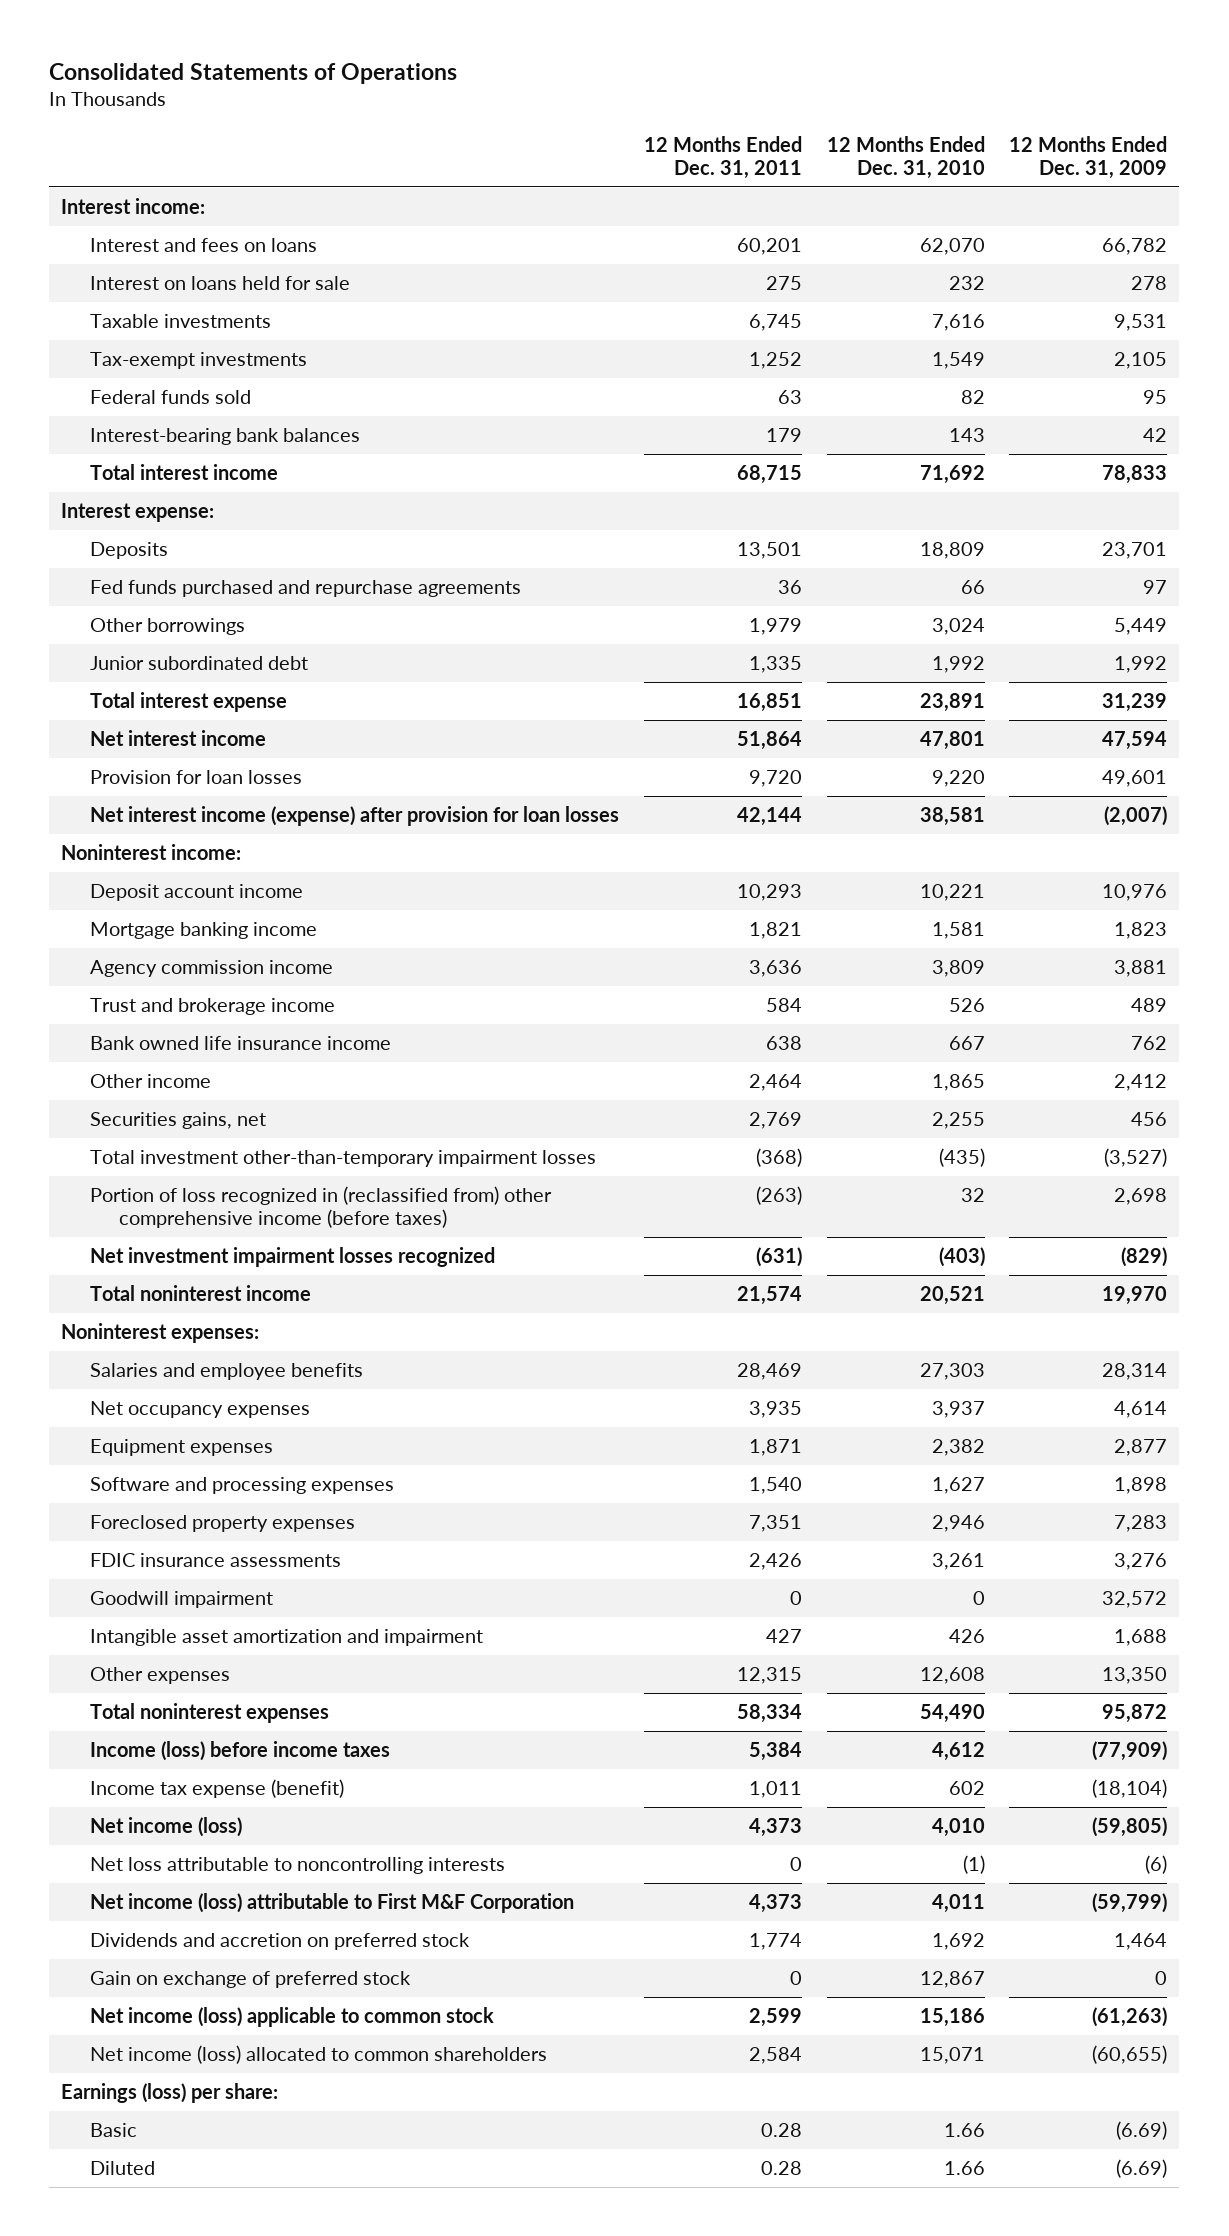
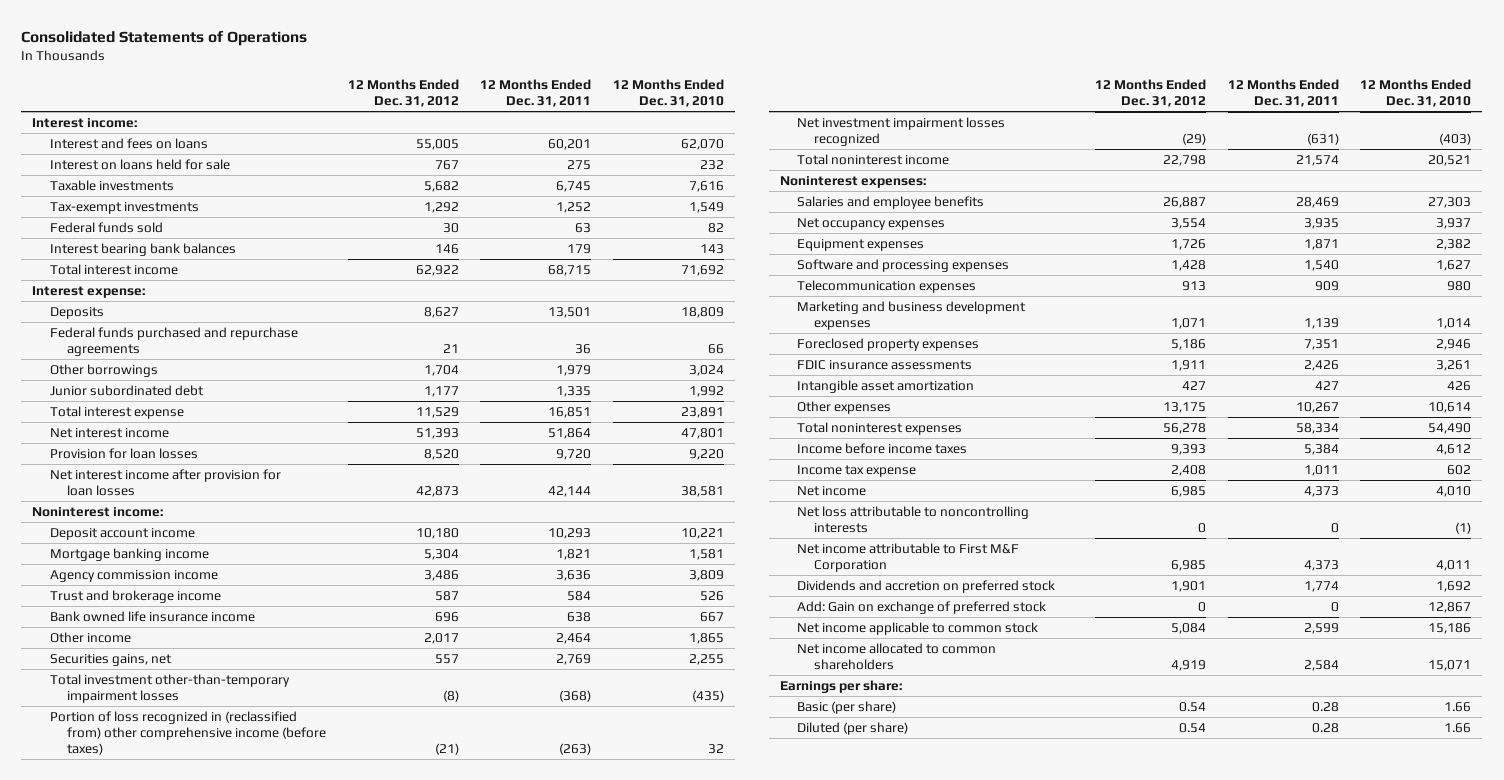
[1009,136,1168,179] 12 Months Ended Dec. 31, 2009 -> none
none -> [347,79,459,108] 12 Months Ended Dec. 31, 2012
[90,428,361,446] Interest-bearing bank balances -> [49,243,236,257] Interest bearing bank balances
[90,580,522,598] Fed funds purchased and repurchase agreements -> [49,327,298,357] Federal funds purchased and repurchase agreements
[90,806,620,827] Net interest income (expense) after provision for loan losses -> [49,469,281,497] Net interest income after provision for loan losses
none -> [796,280,976,294] Telecommunication expenses
none -> [796,301,1026,331] Marketing and business development expenses
[90,1591,274,1609] Goodwill impairment -> none
[90,1629,484,1647] Intangible asset amortization and impairment -> [796,380,974,394] Intangible asset amortization
[736,1667,802,1685] 12,315 -> [1295,402,1339,414] 10,267
[919,1667,985,1685] 12,608 -> [1428,402,1472,414] 10,614
[90,1741,391,1762] Income (loss) before income taxes -> [796,443,967,455] Income before income taxes
[90,1779,345,1799] Income tax expense (benefit) -> [796,465,916,478] Income tax expense
[90,1817,243,1838] Net income (loss) -> [796,486,866,497] Net income
[90,1893,575,1914] Net income (loss) attributable to First M&F Corporation -> [796,543,1019,573] Net income attributable to First M&F Corporation
[90,1971,412,1989] Gain on exchange of preferred stock -> [796,601,1046,615] Add: Gain on exchange of preferred stock
[90,2007,495,2028] Net income (loss) applicable to common stock -> [796,622,1038,636] Net income applicable to common stock
[90,2045,548,2065] Net income (loss) allocated to common shareholders -> [796,643,996,671] Net income allocated to common shareholders
[61,2083,279,2104] Earnings (loss) per share: -> [779,680,902,694] Earnings per share:
[90,2123,138,2138] Basic -> [796,701,896,715] Basic (per share)
[90,2161,156,2176] Diluted -> [796,722,908,736] Diluted (per share)

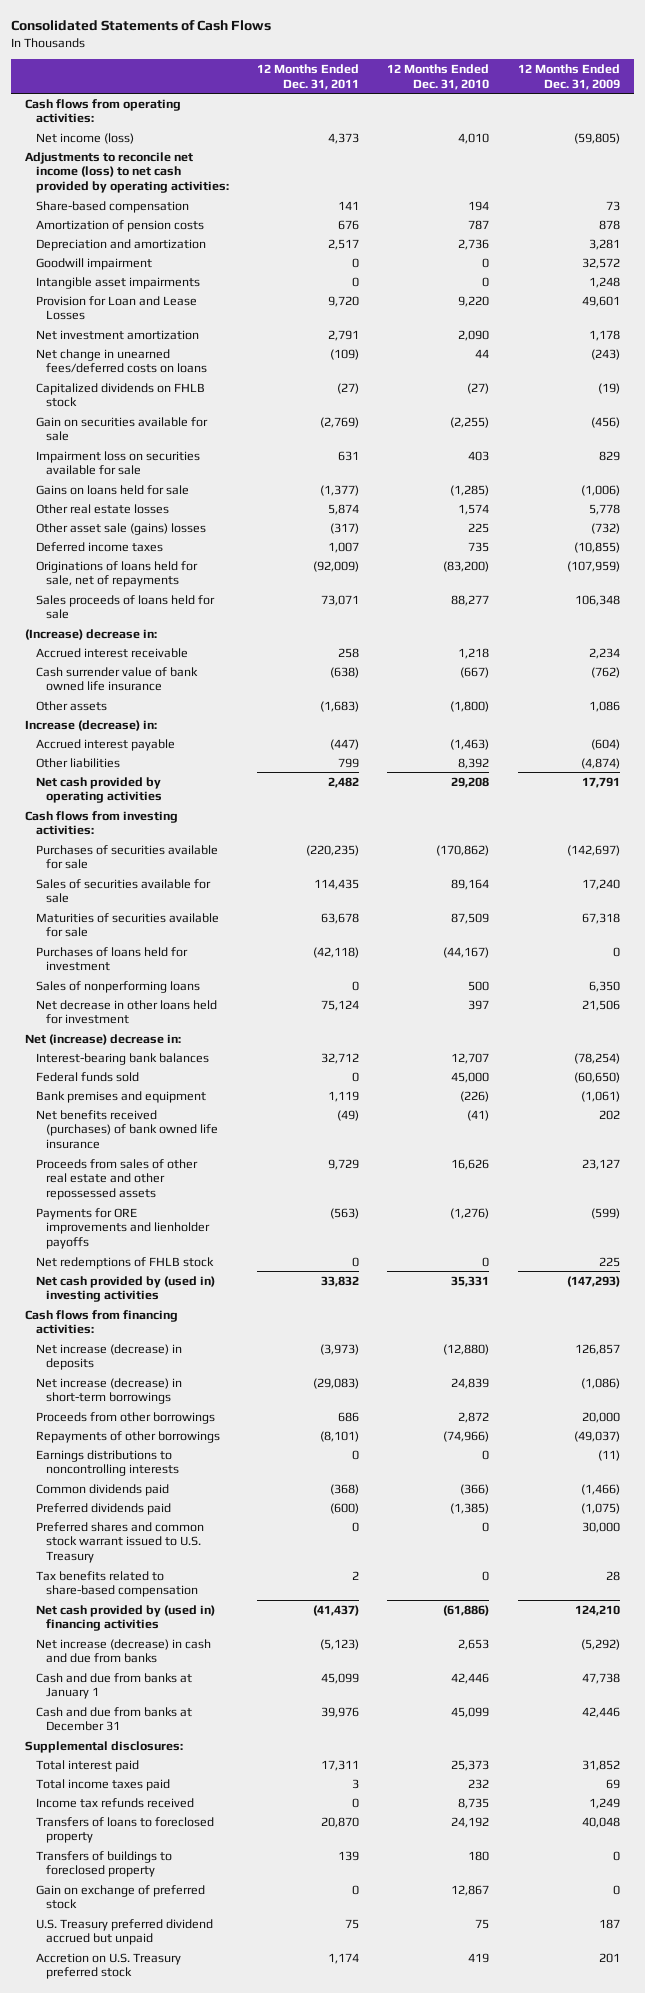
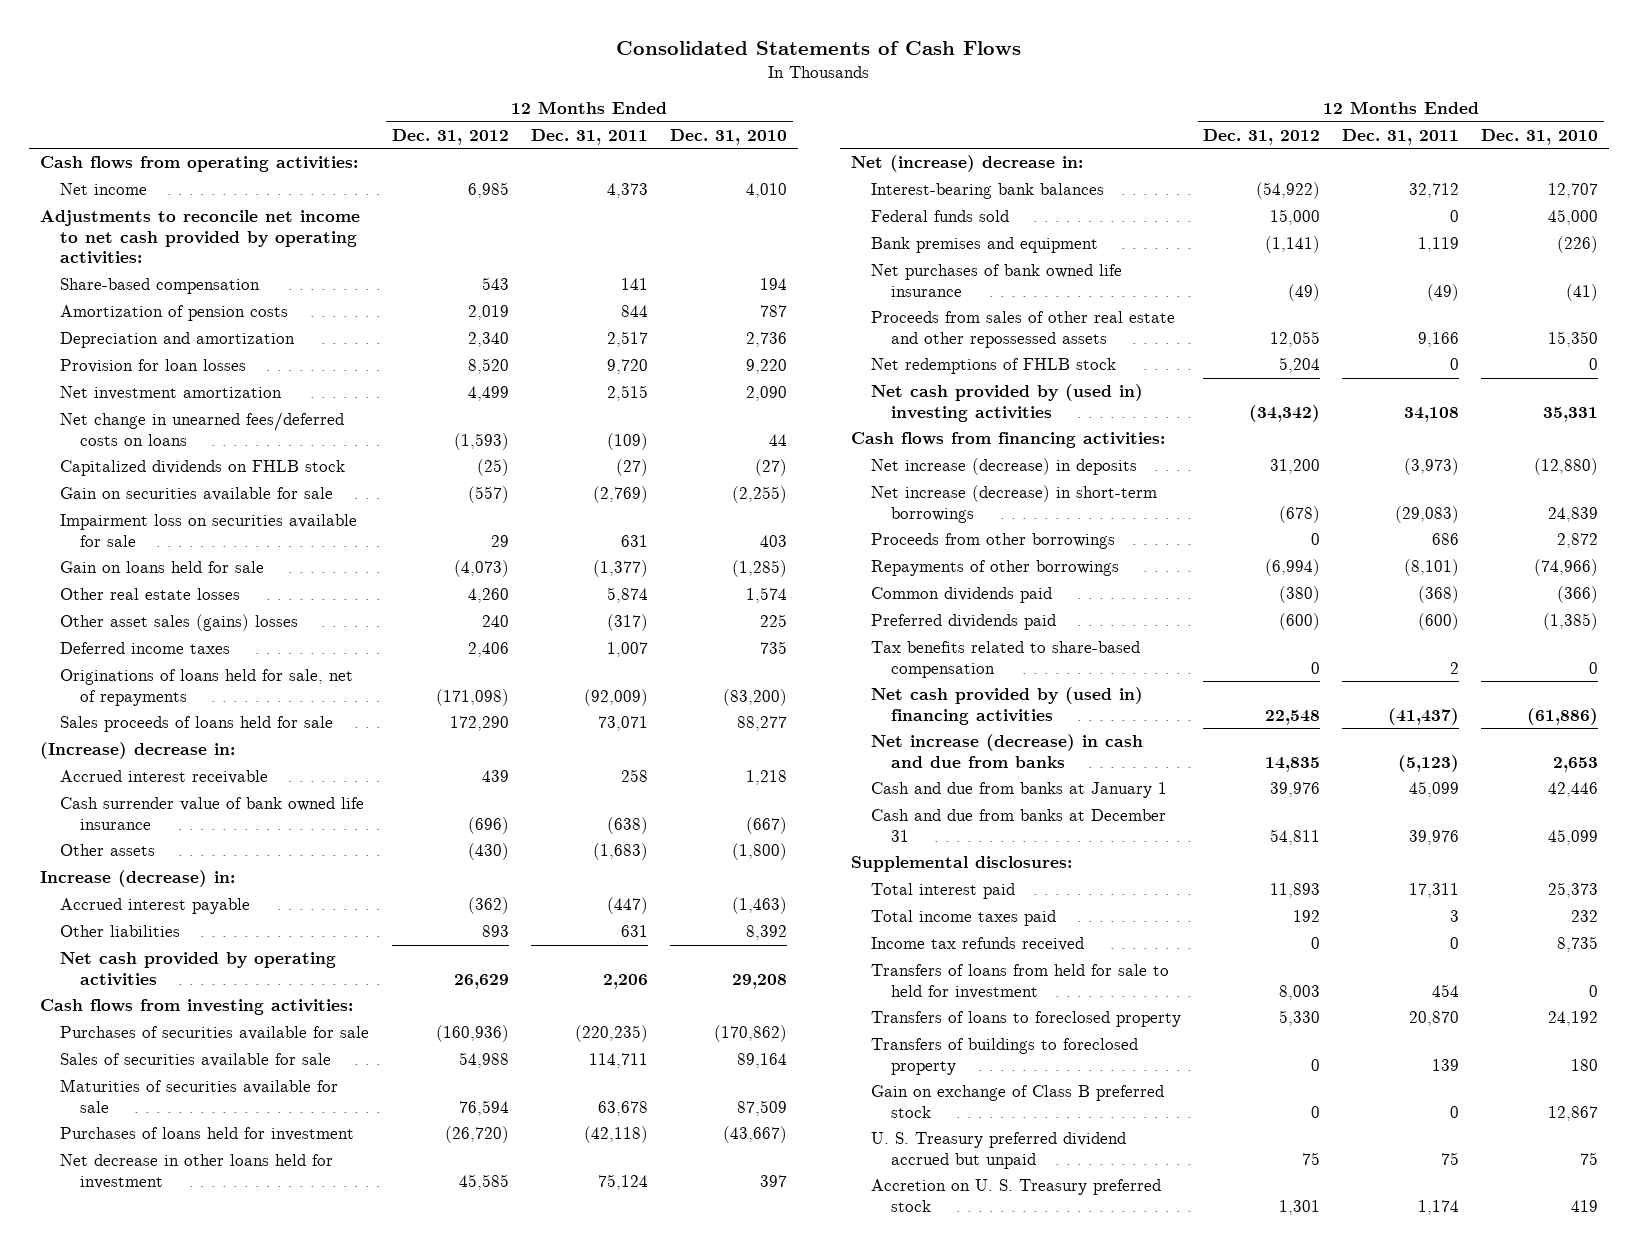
[517,63,620,90] 12 Months Ended Dec. 31, 2009 -> none
none -> [391,128,509,145] Dec. 31, 2012
[35,132,134,144] Net income (loss) -> [59,183,147,196] Net income
[25,151,229,194] Adjustments to reconcile net income (loss) to net cash provided by operating activities: -> [40,210,361,265] Adjustments to reconcile net income to net cash provided by operating activities:
[338,219,360,230] 676 -> [620,305,648,318] 844
[35,257,152,270] Goodwill impairment -> none
[35,276,200,289] Intangible asset impairments -> none
[35,295,197,321] Provision for Loan and Lease Losses -> [59,359,246,374] Provision for loan losses
[328,329,360,341] 2,791 -> [606,385,648,402] 2,515
[35,484,189,495] Gains on loans held for sale -> [59,561,264,574] Gain on loans held for sale
[35,522,206,535] Other asset sale (gains) losses -> [59,614,298,632] Other asset sales (gains) losses
[338,757,360,768] 799 -> [620,925,648,938] 631
[328,776,360,788] 2,482 -> [602,973,648,989] 2,206
[314,878,360,890] 114,435 -> [588,1053,648,1069] 114,711
[35,980,200,993] Sales of nonperforming loans -> none
[443,946,490,958] (44,167) -> [723,1126,788,1144] (43,667)
[35,1207,211,1250] Payments for ORE improvements and lienholder payoffs -> none
[35,1109,219,1150] Net benefits received (purchases) of bank owned life insurance -> [870,264,1122,297] Net purchases of bank owned life insurance
[328,1158,360,1170] 9,729 -> [1418,331,1460,347] 9,166
[451,1158,490,1170] 16,626 -> [1548,330,1599,347] 15,350
[321,1275,360,1287] 33,832 -> [1404,406,1460,422] 34,108
[35,1449,180,1477] Earnings distributions to noncontrolling interests -> none
[35,1521,204,1564] Preferred shares and common stock warrant issued to U.S. Treasury -> none
none -> [870,964,1169,999] Transfers of loans from held for sale to held for investment
[35,1884,205,1910] Gain on exchange of preferred stock -> [870,1085,1164,1118] Gain on exchange of Class B preferred stock
[35,1918,213,1946] U.S. Treasury preferred dividend accrued but unpaid -> [870,1132,1126,1169] U. S. Treasury preferred dividend accrued but unpaid
[35,1952,181,1980] Accretion on U.S. Treasury preferred stock -> [870,1179,1161,1212] Accretion on U. S. Treasury preferred stock

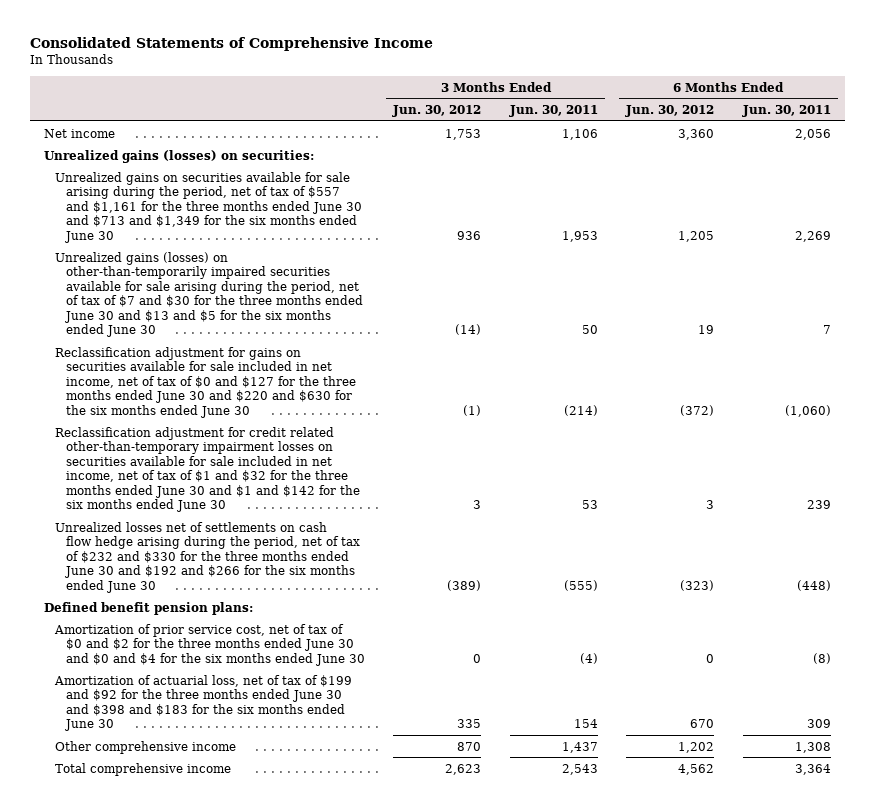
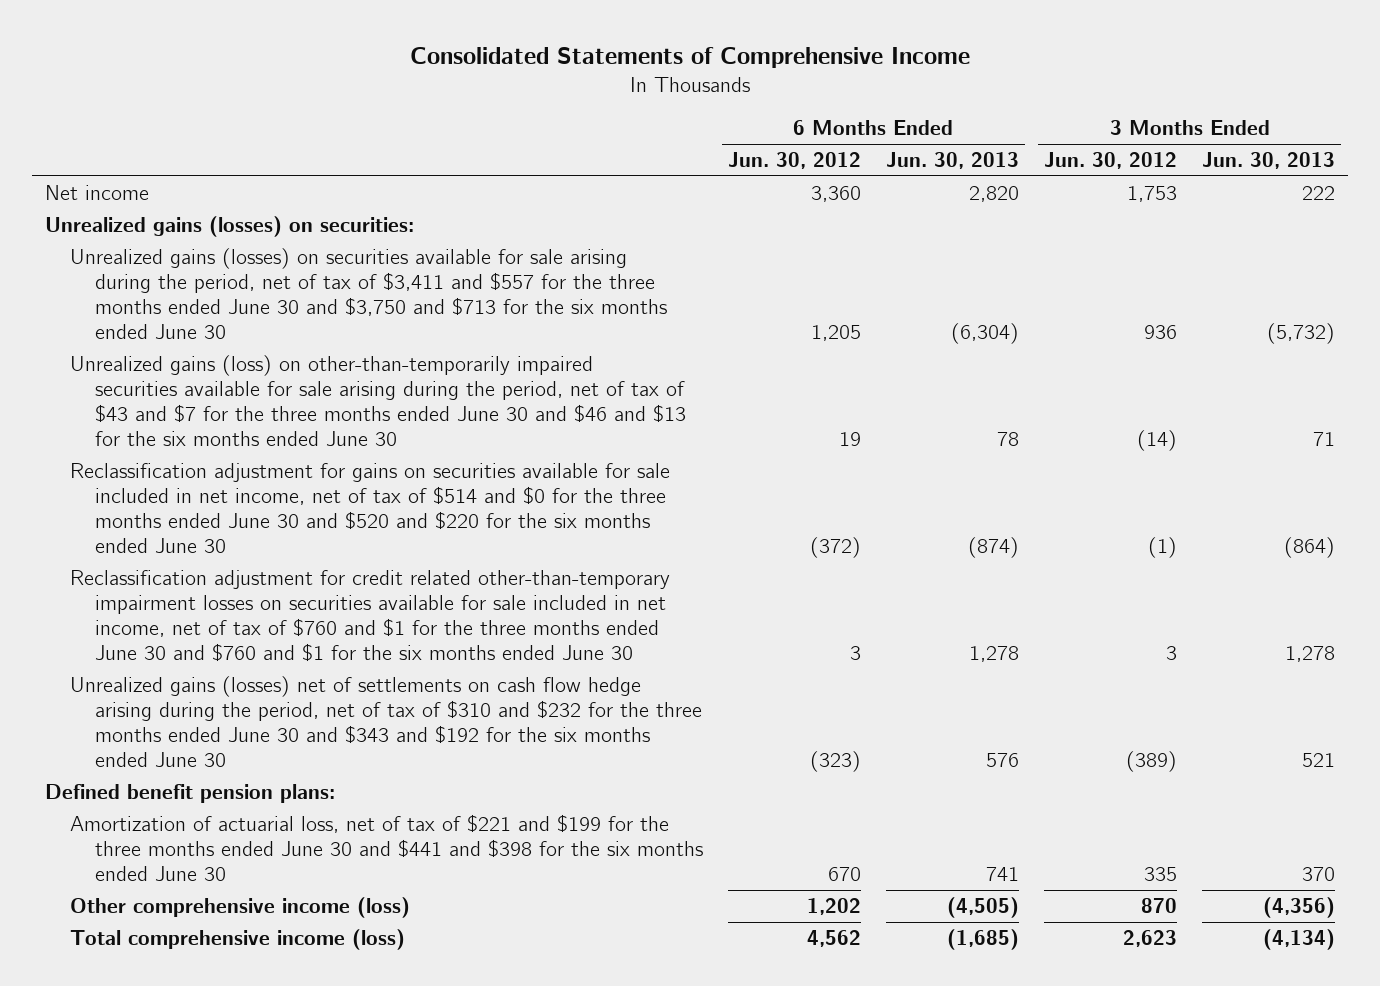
[508,104,598,117] Jun. 30, 2011 -> none
[741,104,831,117] Jun. 30, 2011 -> none
none -> [886,152,1020,170] Jun. 30, 2013
none -> [1202,152,1336,170] Jun. 30, 2013
[54,171,363,243] Unrealized gains on securities available for sale arising during the period, net of tax of $557 and $1,161 for the three months ended June 30 and $713 and $1,349 for the six months ended June 30 -> [69,247,667,340] Unrealized gains (losses) on securities available for sale arising during the period, net of tax of $3,411 and $557 for the three months ended June 30 and $3,750 and $713 for the six months ended June 30
[54,251,364,338] Unrealized gains (losses) on other-than-temporarily impaired securities available for sale arising during the period, net of tax of $7 and $30 for the three months ended June 30 and $13 and $5 for the six months ended June 30 -> [69,354,686,447] Unrealized gains (loss) on other-than-temporarily impaired securities available for sale arising during the period, net of tax of $43 and $7 for the three months ended June 30 and $46 and $13 for the six months ended June 30
[54,346,357,418] Reclassification adjustment for gains on securities available for sale included in net income, net of tax of $0 and $127 for the three months ended June 30 and $220 and $630 for the six months ended June 30 -> [69,462,670,554] Reclassification adjustment for gains on securities available for sale included in net income, net of tax of $514 and $0 for the three months ended June 30 and $520 and $220 for the six months ended June 30
[54,426,361,513] Reclassification adjustment for credit related other-than-temporary impairment losses on securities available for sale included in net income, net of tax of $1 and $32 for the three months ended June 30 and $1 and $142 for the six months ended June 30 -> [69,569,670,663] Reclassification adjustment for credit related other-than-temporary impairment losses on securities available for sale included in net income, net of tax of $760 and $1 for the three months ended June 30 and $760 and $1 for the six months ended June 30
[54,521,361,593] Unrealized losses net of settlements on cash flow hedge arising during the period, net of tax of $232 and $330 for the three months ended June 30 and $192 and $266 for the six months ended June 30 -> [69,675,702,768] Unrealized gains (losses) net of settlements on cash flow hedge arising during the period, net of tax of $310 and $232 for the three months ended June 30 and $343 and $192 for the six months ended June 30
[53,623,366,666] Amortization of prior service cost, net of tax of $0 and $2 for the three months ended June 30 and $0 and $4 for the six months ended June 30 -> none
[53,674,352,732] Amortization of actuarial loss, net of tax of $199 and $92 for the three months ended June 30 and $398 and $183 for the six months ended June 30 -> [69,813,703,882] Amortization of actuarial loss, net of tax of $221 and $199 for the three months ended June 30 and $441 and $398 for the six months ended June 30
[54,740,236,754] Other comprehensive income -> [69,896,410,918] Other comprehensive income (loss)
[54,762,231,776] Total comprehensive income -> [69,928,405,950] Total comprehensive income (loss)

